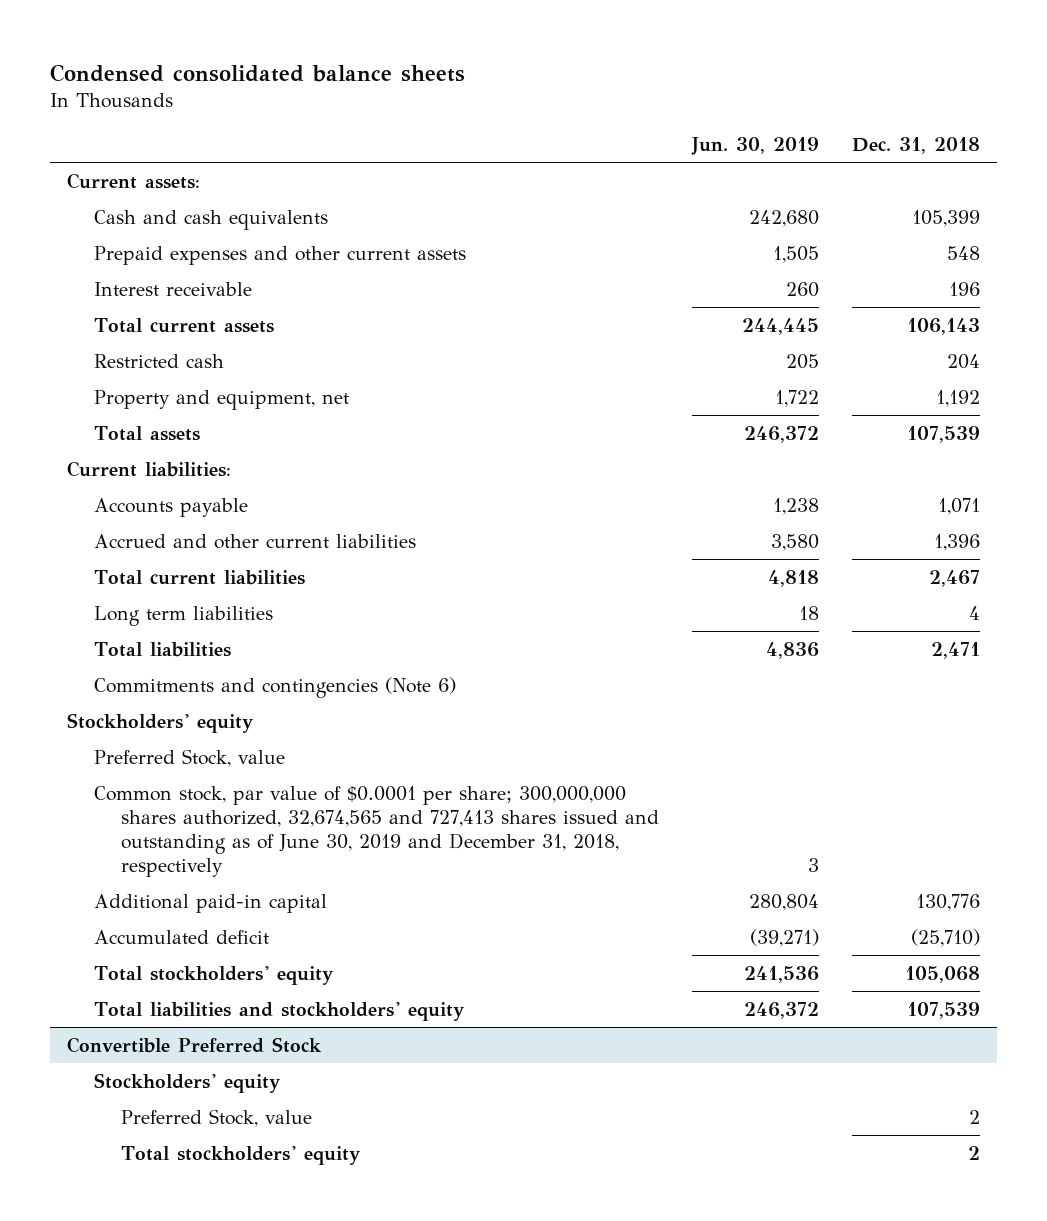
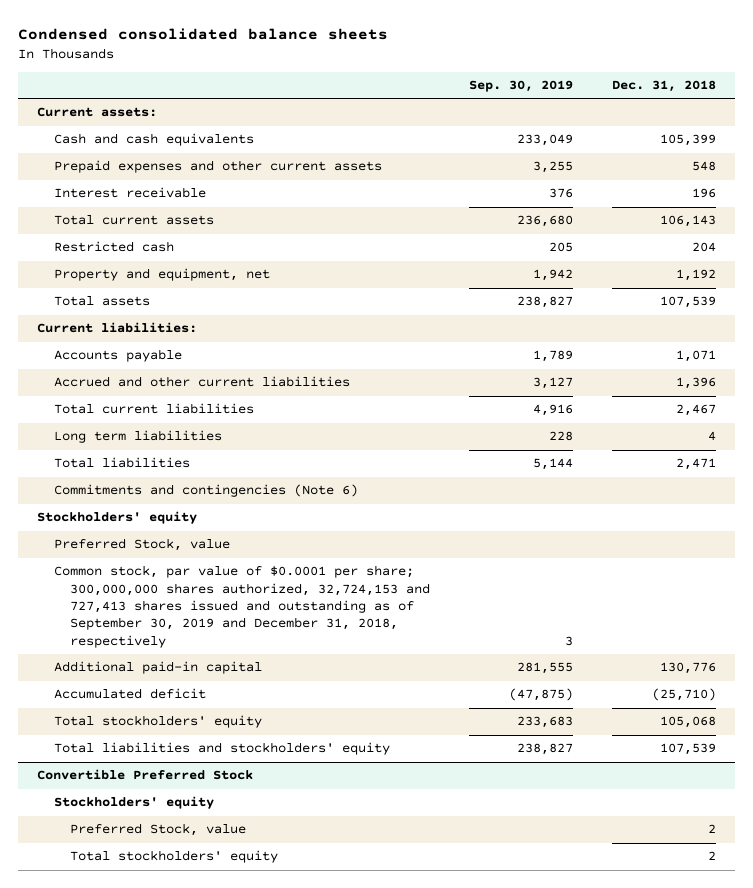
[690,136,819,155] Jun. 30, 2019 -> none
none -> [469,80,574,93] Sep. 30, 2019
[93,785,659,877] Common stock, par value of $0.0001 per share; 300,000,000 shares authorized, 32,674,565 and 727,413 shares issued and outstanding as of June 30, 2019 and December 31, 2018, respectively -> [53,565,431,648] Common stock, par value of $0.0001 per share; 300,000,000 shares authorized, 32,724,153 and 727,413 shares issued and outstanding as of September 30, 2019 and December 31, 2018, respectively

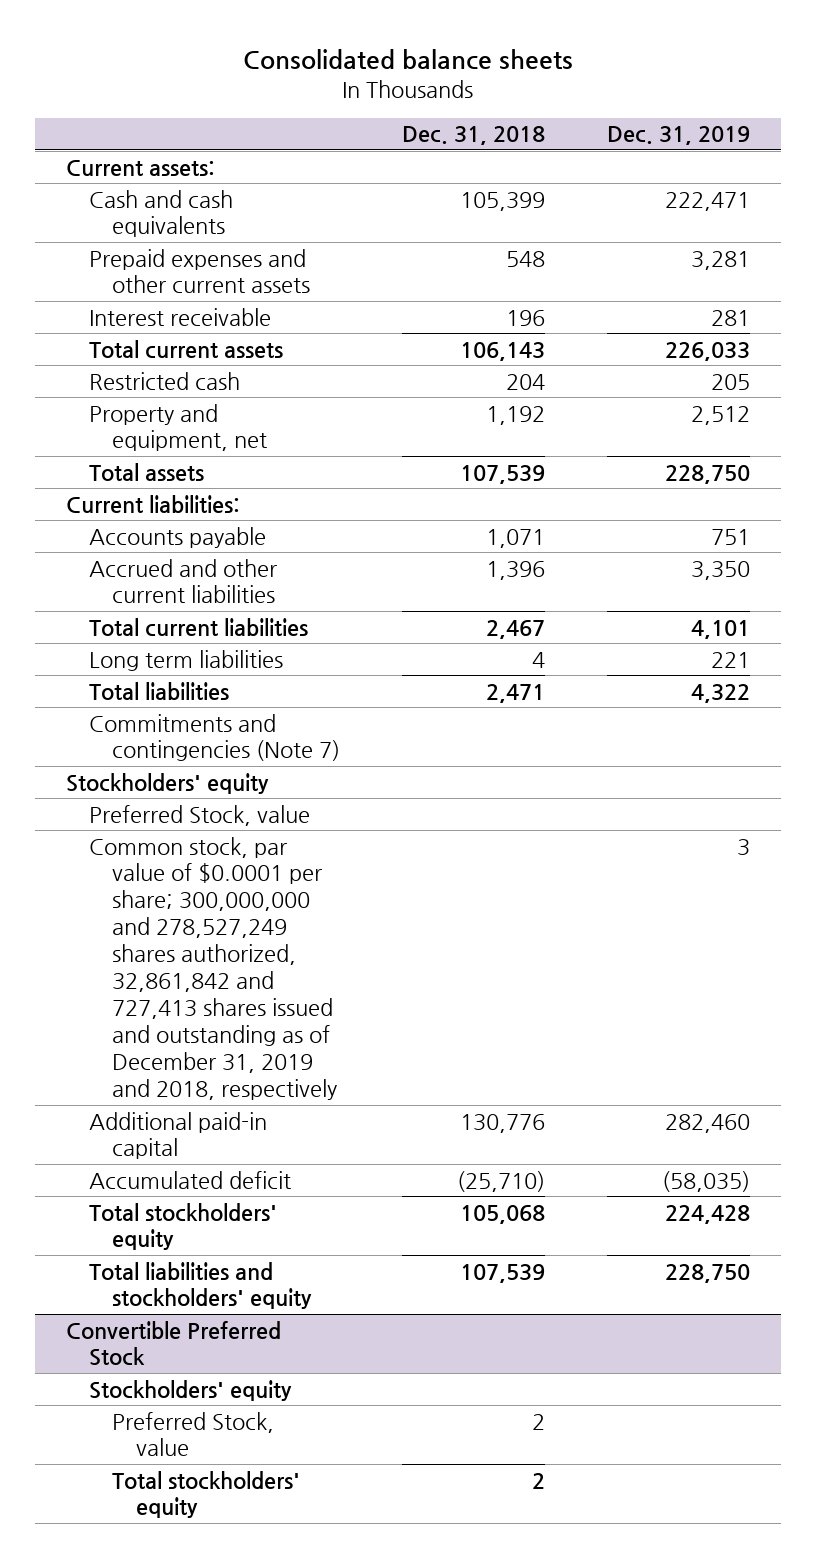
[17,28,388,41] Condensed consolidated balance sheets -> [242,48,573,70] Consolidated balance sheets
[469,80,574,93] Sep. 30, 2019 -> none
none -> [606,126,750,146] Dec. 31, 2019
[53,484,358,498] Commitments and contingencies (Note 6) -> [89,713,341,762] Commitments and contingencies (Note 7)
[53,565,431,648] Common stock, par value of $0.0001 per share; 300,000,000 shares authorized, 32,724,153 and 727,413 shares issued and outstanding as of September 30, 2019 and December 31, 2018, respectively -> [89,836,338,1101] Common stock, par value of $0.0001 per share; 300,000,000 and 278,527,249 shares authorized, 32,861,842 and 727,413 shares issued and outstanding as of December 31, 2019 and 2018, respectively

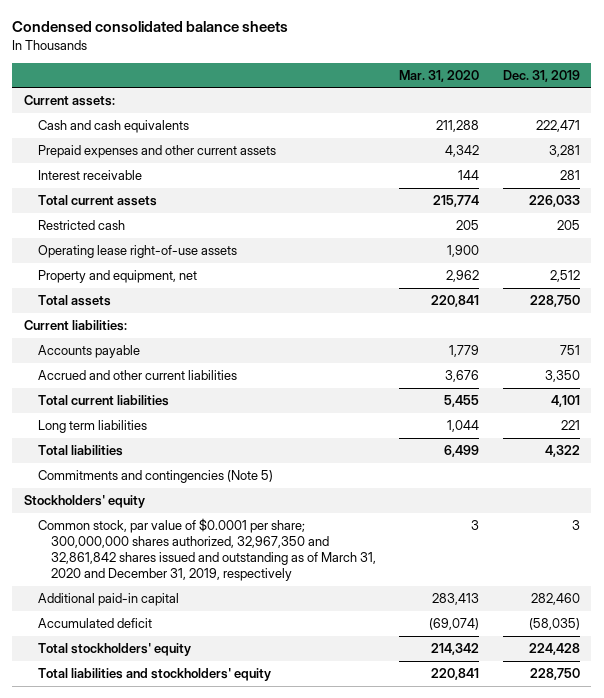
[242,48,573,70] Consolidated balance sheets -> [12,21,289,33] Condensed consolidated balance sheets
[402,126,546,146] Dec. 31, 2018 -> none
none -> [399,69,480,82] Mar. 31, 2020
none -> [37,244,237,258] Operating lease right-of-use assets
[89,713,341,762] Commitments and contingencies (Note 7) -> [37,469,273,483] Commitments and contingencies (Note 5)
[89,804,311,826] Preferred Stock, value -> none
[89,836,338,1101] Common stock, par value of $0.0001 per share; 300,000,000 and 278,527,249 shares authorized, 32,861,842 and 727,413 shares issued and outstanding as of December 31, 2019 and 2018, respectively -> [37,517,377,581] Common stock, par value of $0.0001 per share; 300,000,000 shares authorized, 32,967,350 and 32,861,842 shares issued and outstanding as of March 31, 2020 and December 31, 2019, respectively
[65,1320,281,1367] Convertible Preferred Stock -> none
[89,1379,293,1401] Stockholders' equity -> none
[112,1411,275,1457] Preferred Stock, value -> none
[112,1470,301,1519] Total stockholders' equity -> none

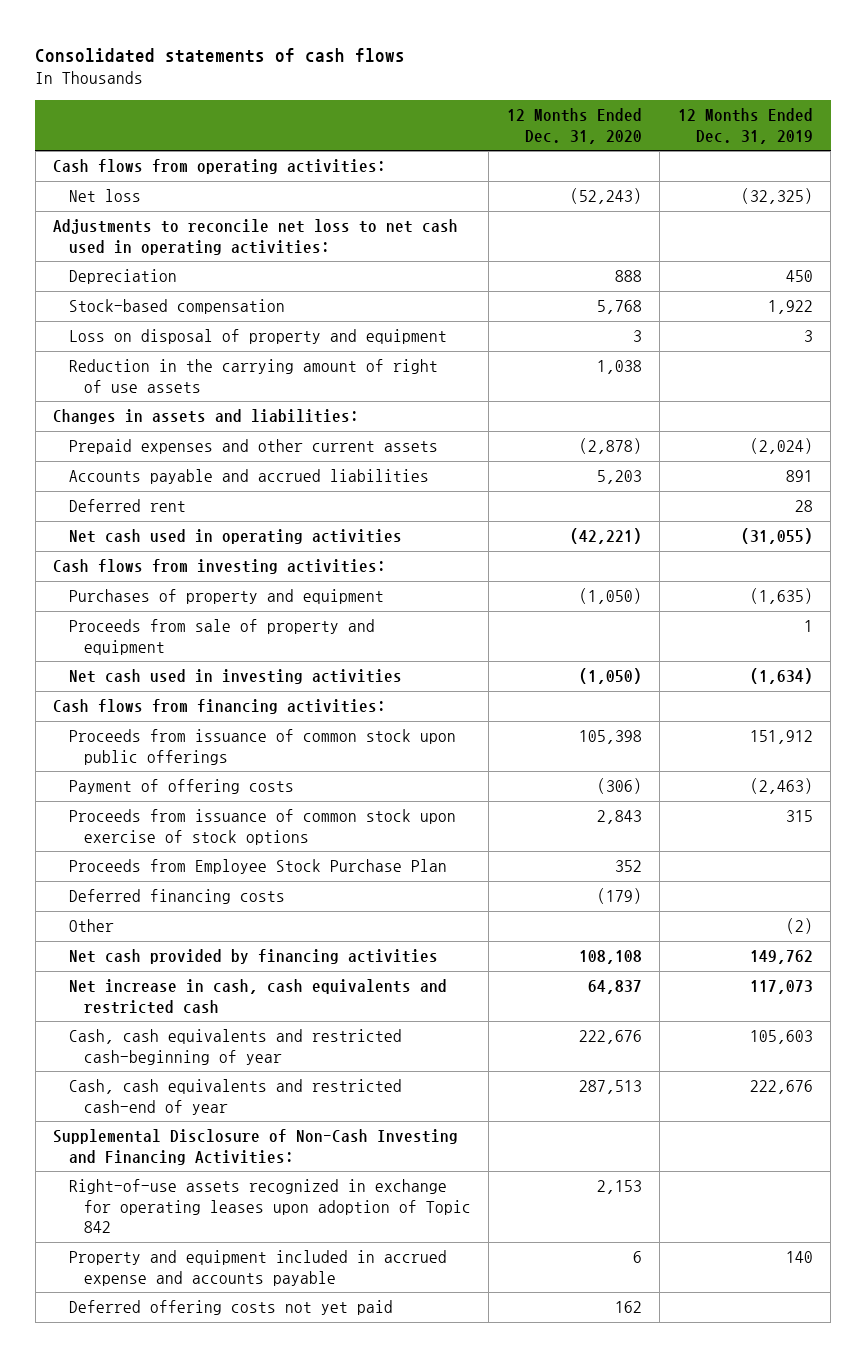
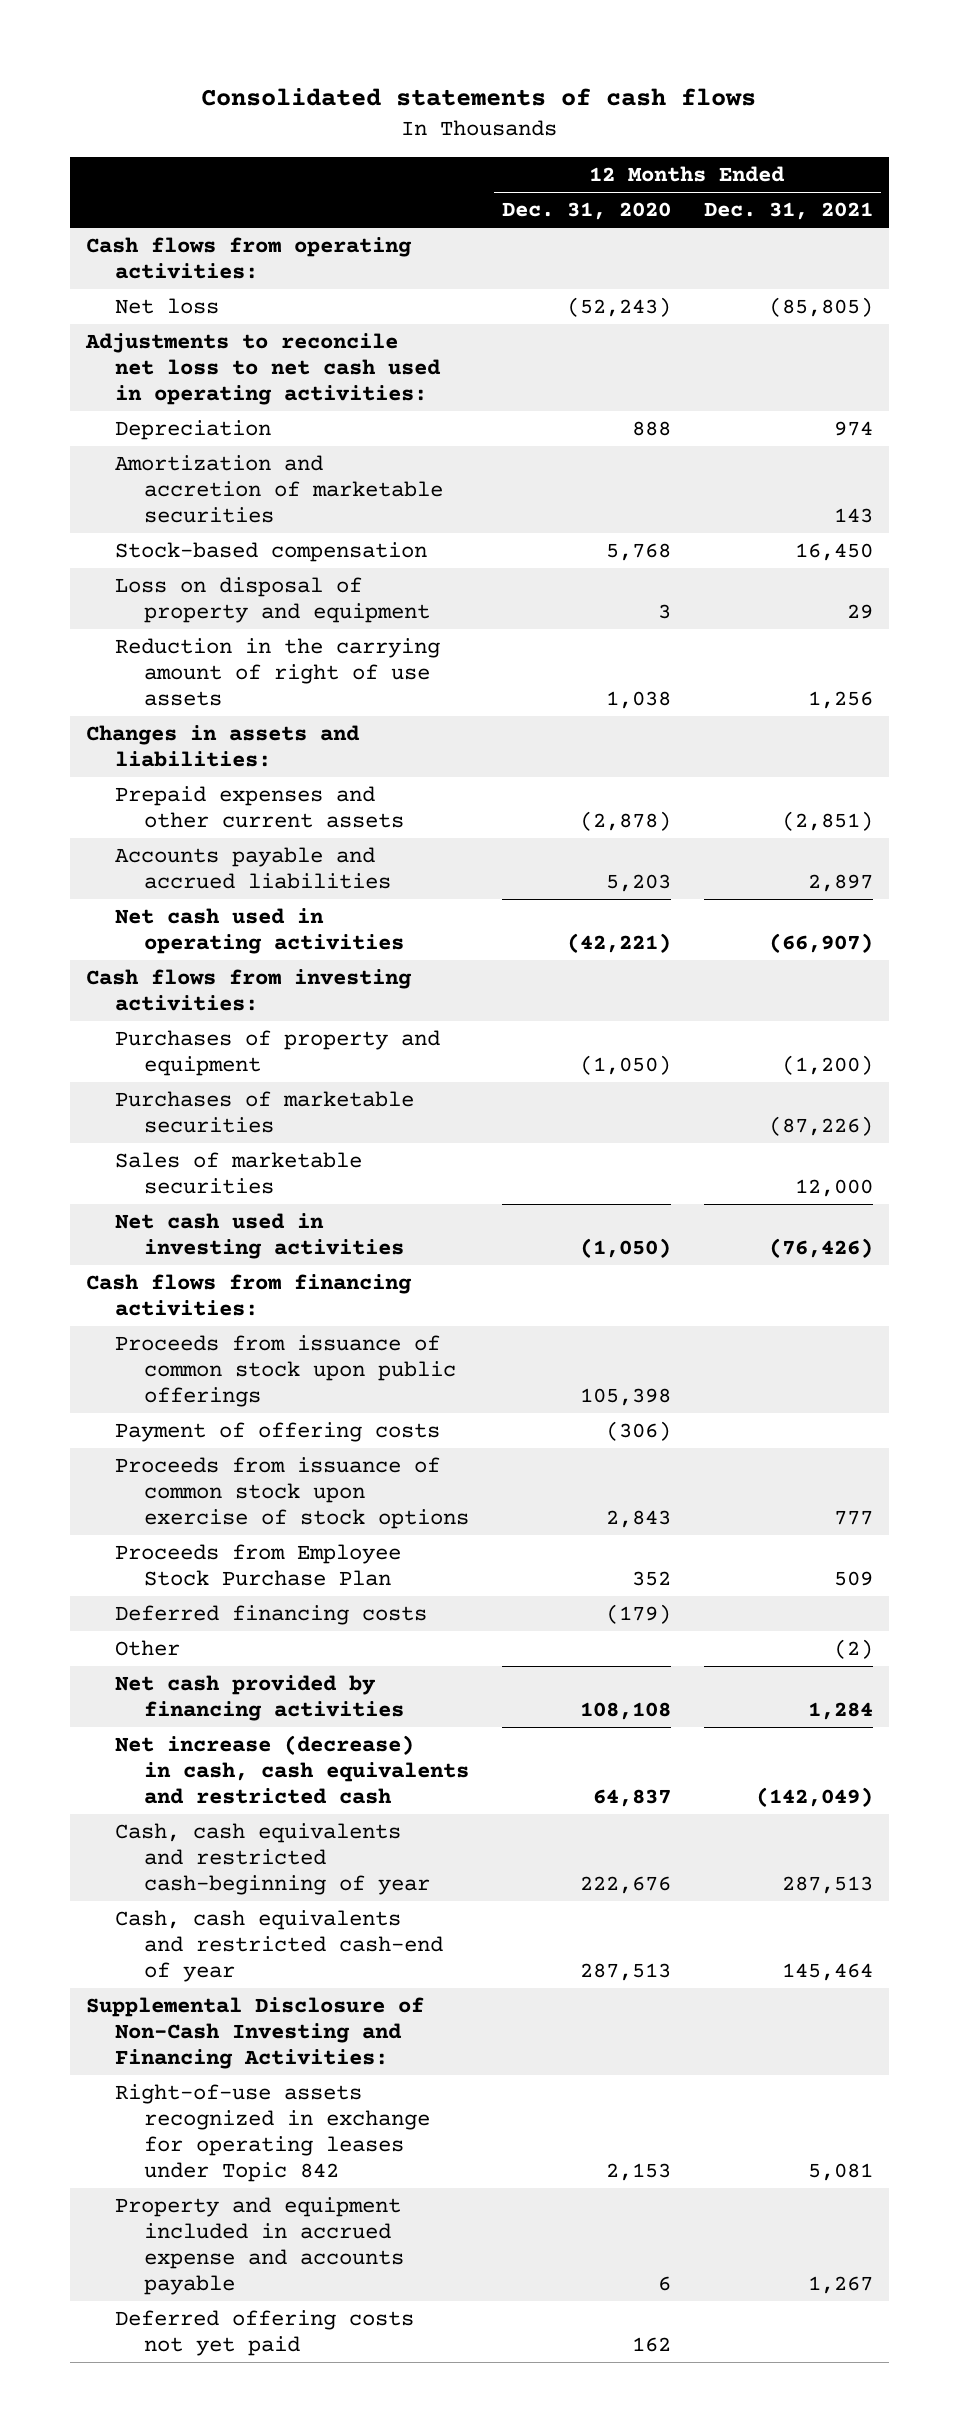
[677,108,813,144] 12 Months Ended Dec. 31, 2019 -> none
none -> [703,202,873,221] Dec. 31, 2021
none -> [115,455,444,523] Amortization and accretion of marketable securities
[68,499,186,513] Deferred rent -> none
[68,619,375,655] Proceeds from sale of property and equipment -> none
none -> [115,1091,415,1133] Purchases of marketable securities
none -> [115,1152,363,1194] Sales of marketable securities
[68,979,447,1014] Net increase in cash, cash equivalents and restricted cash -> [115,1735,470,1804] Net increase (decrease) in cash, cash equivalents and restricted cash
[68,1179,471,1234] Right-of-use assets recognized in exchange for operating leases upon adoption of Topic 842 -> [115,2084,431,2182] Right-of-use assets recognized in exchange for operating leases under Topic 842

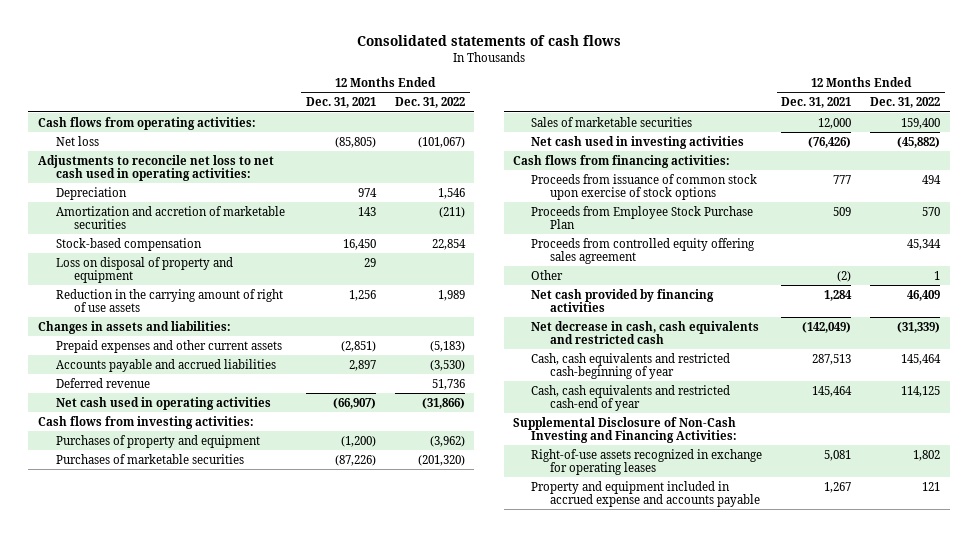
[502,202,672,221] Dec. 31, 2020 -> none
none -> [394,97,465,109] Dec. 31, 2022
none -> [55,377,150,388] Deferred revenue
[115,1335,457,1407] Proceeds from issuance of common stock upon public offerings -> none
[115,1422,441,1443] Payment of offering costs -> none
[115,1605,428,1626] Deferred financing costs -> none
none -> [531,237,756,265] Proceeds from controlled equity offering sales agreement
[115,1735,470,1804] Net increase (decrease) in cash, cash equivalents and restricted cash -> [531,320,760,345] Net decrease in cash, cash equivalents and restricted cash
[115,2084,431,2182] Right-of-use assets recognized in exchange for operating leases under Topic 842 -> [531,448,763,476] Right-of-use assets recognized in exchange for operating leases
[115,2310,415,2356] Deferred offering costs not yet paid -> none

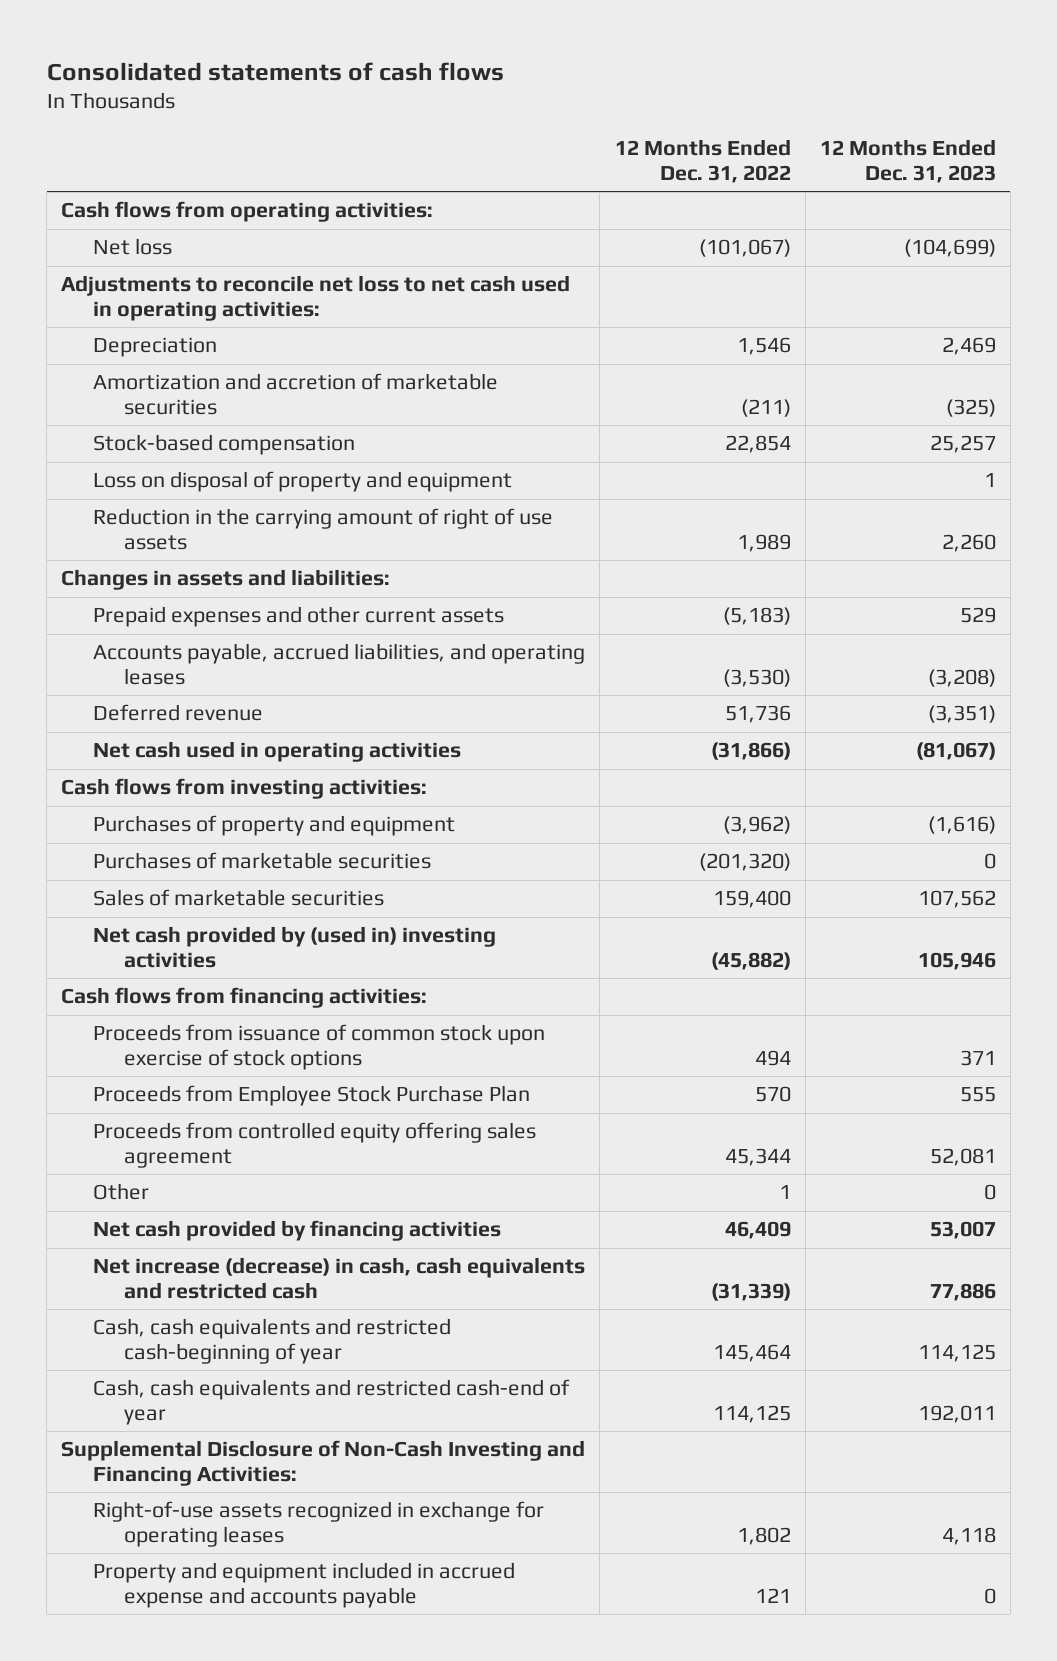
[305,97,376,109] Dec. 31, 2021 -> none
none -> [819,139,996,183] 12 Months Ended Dec. 31, 2023
[55,358,276,372] Accounts payable and accrued liabilities -> [92,643,585,685] Accounts payable, accrued liabilities, and operating leases
[531,135,745,149] Net cash used in investing activities -> [92,926,496,968] Net cash provided by (used in) investing activities
[531,320,760,345] Net decrease in cash, cash equivalents and restricted cash -> [92,1257,585,1299] Net increase (decrease) in cash, cash equivalents and restricted cash

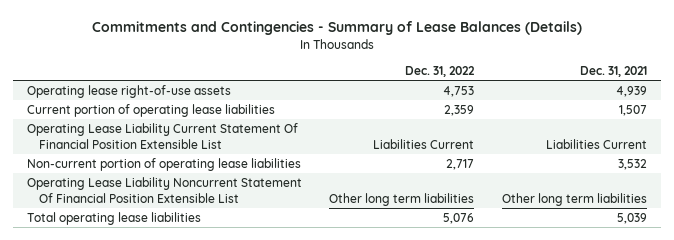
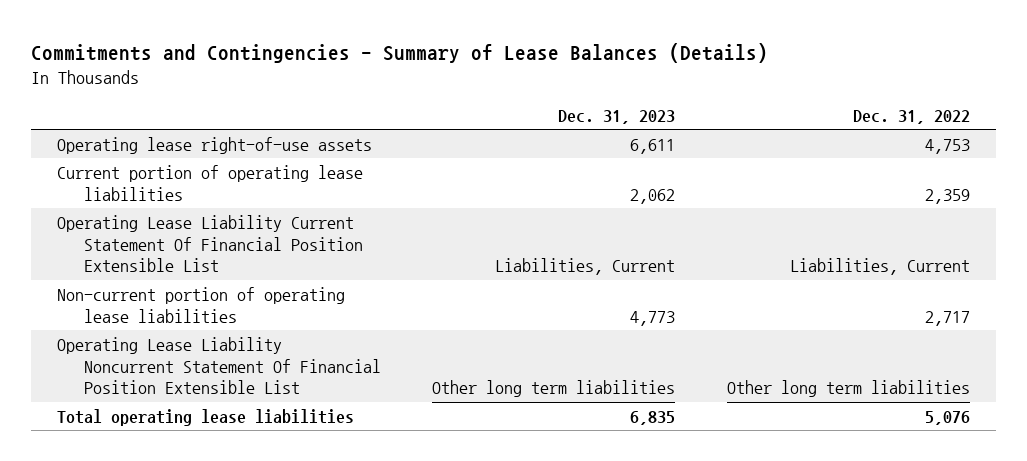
[579,65,647,77] Dec. 31, 2021 -> none
none -> [558,109,676,124] Dec. 31, 2023
[373,138,475,149] Liabilities Current -> [790,258,971,276] Liabilities, Current

